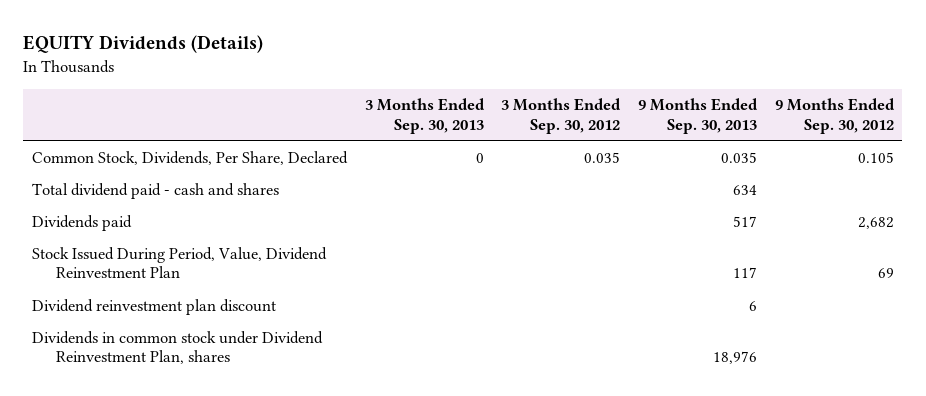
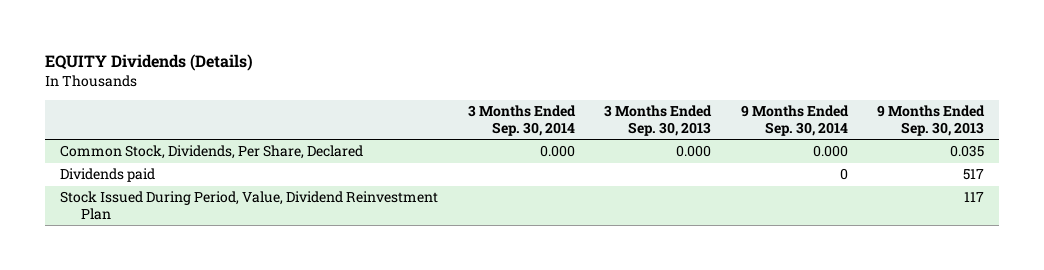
[501,98,622,134] 3 Months Ended Sep. 30, 2012 -> none
[774,98,895,134] 9 Months Ended Sep. 30, 2012 -> none
none -> [467,105,576,136] 3 Months Ended Sep. 30, 2014
none -> [740,105,849,136] 9 Months Ended Sep. 30, 2014
[32,182,280,199] Total dividend paid - cash and shares -> none
[475,152,484,163] 0 -> [676,145,712,158] 0.000
[32,298,277,315] Dividend reinvestment plan discount -> none
[32,330,324,364] Dividends in common stock under Dividend Reinvestment Plan, shares -> none

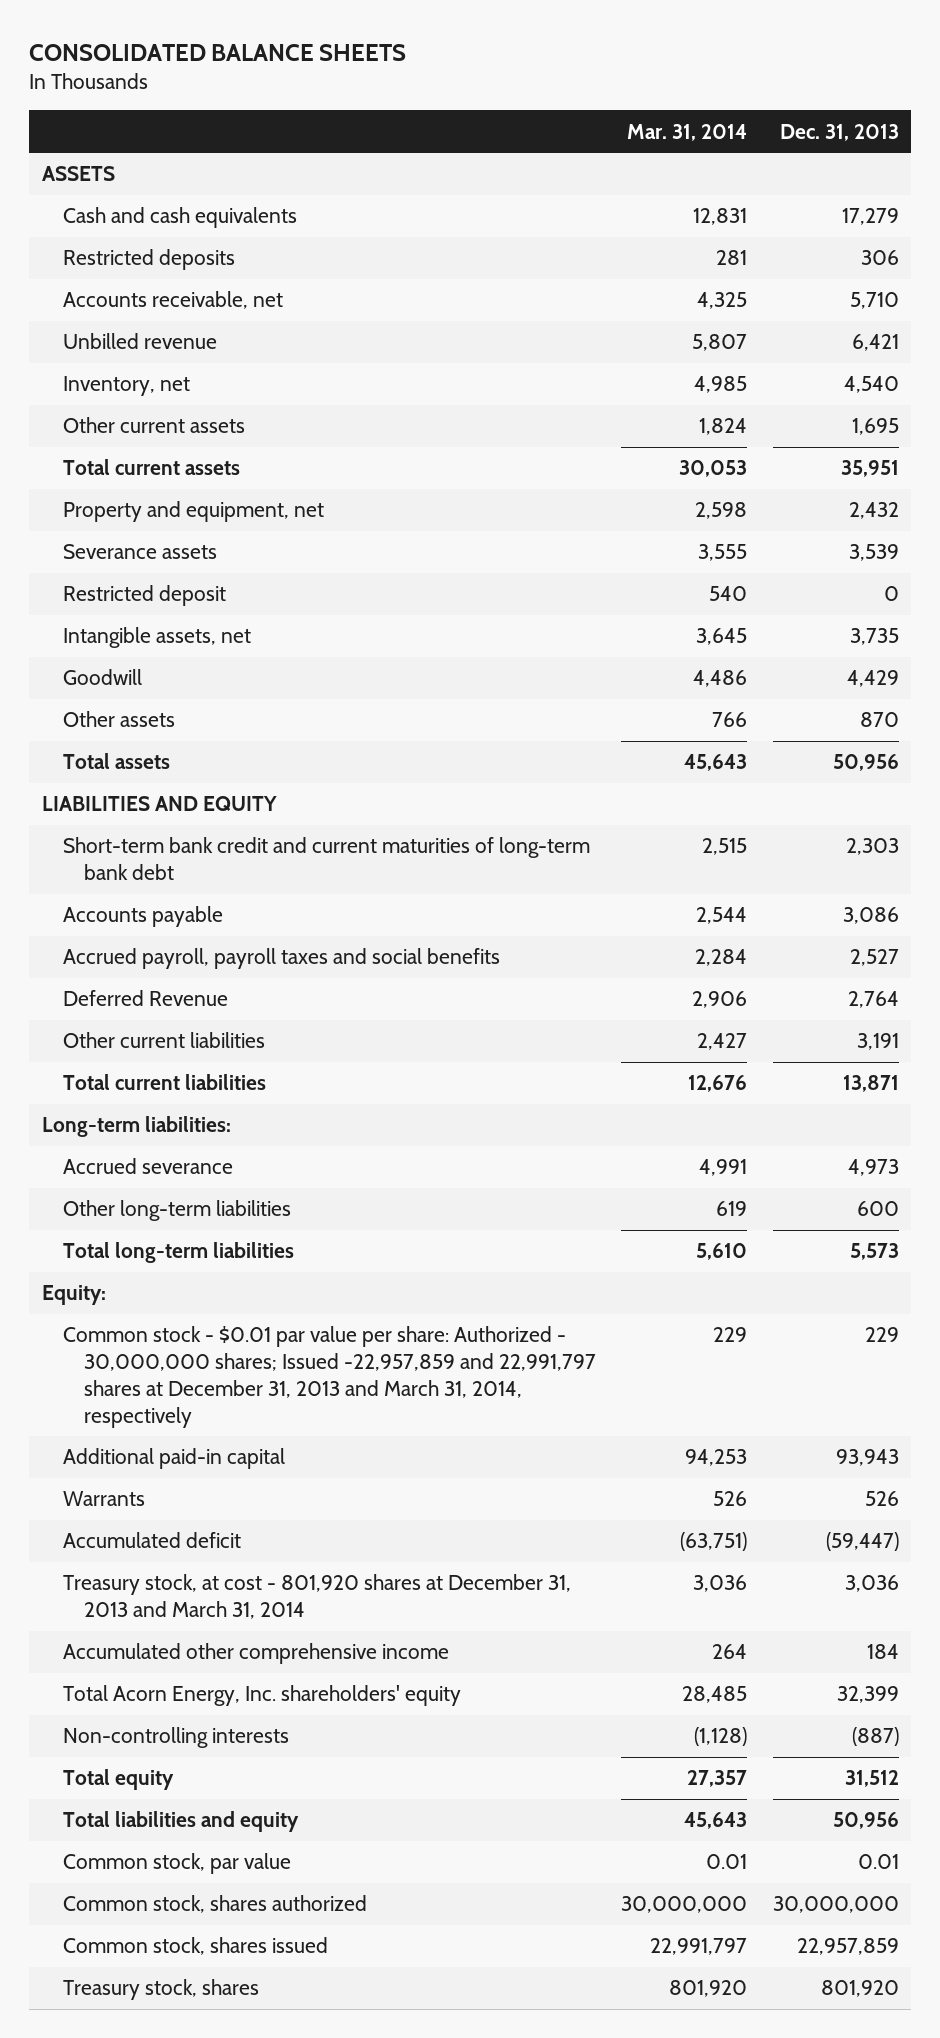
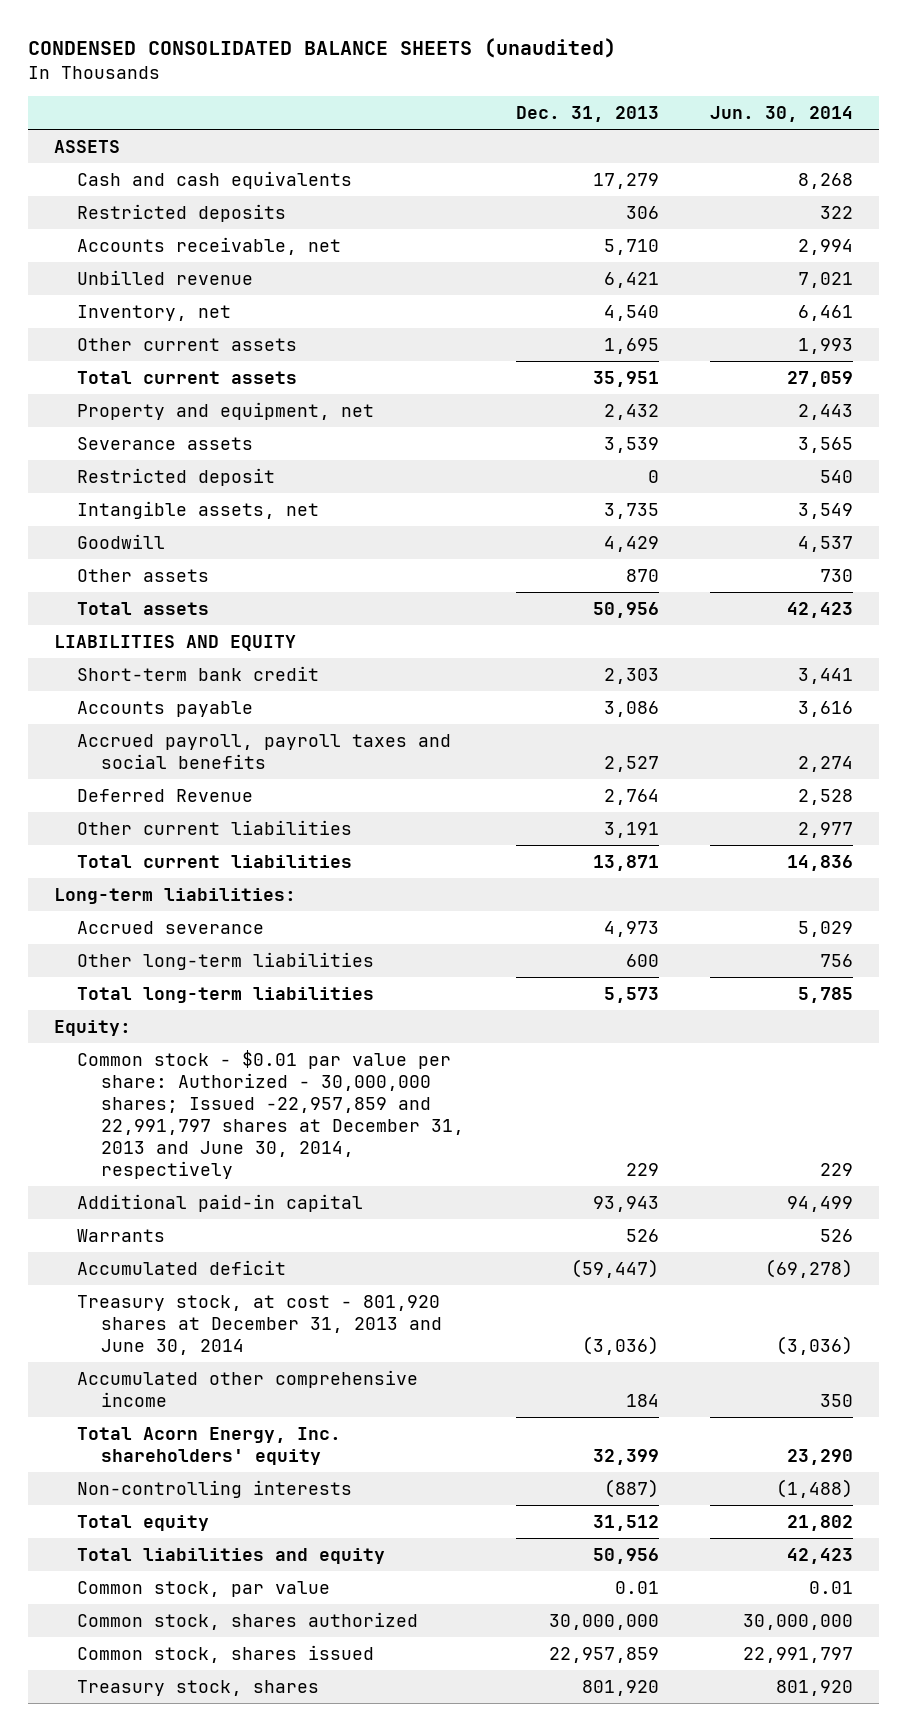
[28,44,406,62] CONSOLIDATED BALANCE SHEETS -> [28,38,617,59] CONDENSED CONSOLIDATED BALANCE SHEETS (unaudited)
[627,123,748,141] Mar. 31, 2014 -> none
none -> [710,106,854,123] Jun. 30, 2014
[62,837,590,881] Short-term bank credit and current maturities of long-term bank debt -> [77,665,320,681] Short-term bank credit
[62,1326,596,1428] Common stock - $0.01 par value per share: Authorized - 30,000,000 shares; Issued -22,957,859 and 22,991,797 shares at December 31, 2013 and March 31, 2014, respectively -> [77,1049,464,1179] Common stock - $0.01 par value per share: Authorized - 30,000,000 shares; Issued -22,957,859 and 22,991,797 shares at December 31, 2013 and June 30, 2014, respectively
[62,1574,571,1620] Treasury stock, at cost - 801,920 shares at December 31, 2013 and March 31, 2014 -> [77,1294,442,1355] Treasury stock, at cost - 801,920 shares at December 31, 2013 and June 30, 2014
[844,1575,899,1593] 3,036 -> [581,1335,659,1355] (3,036)

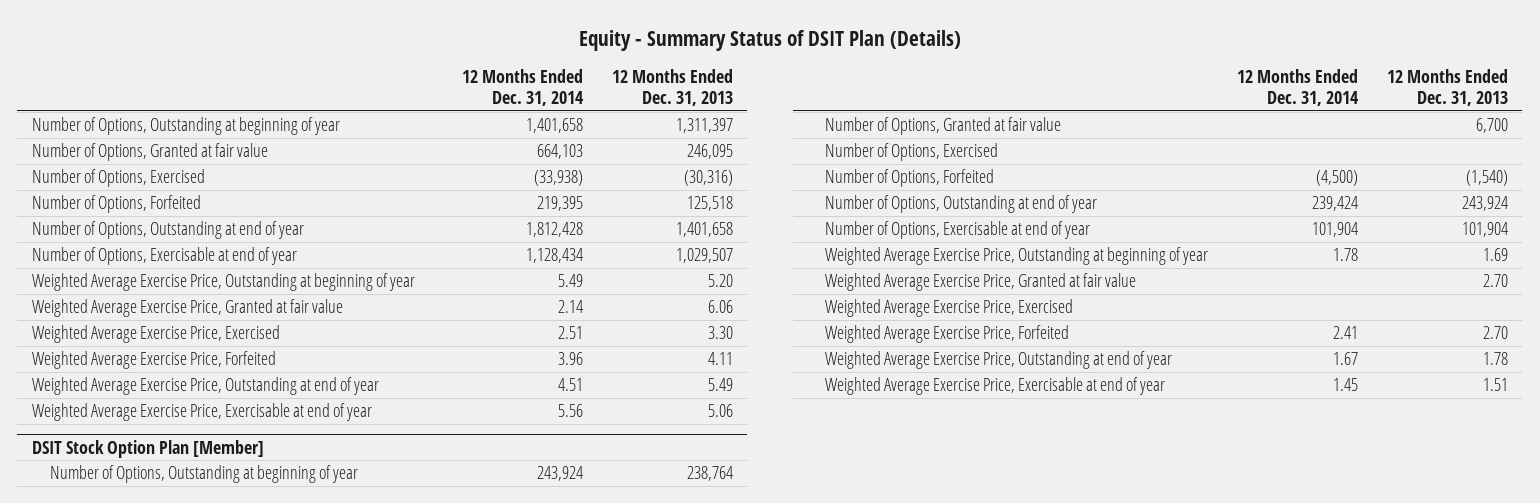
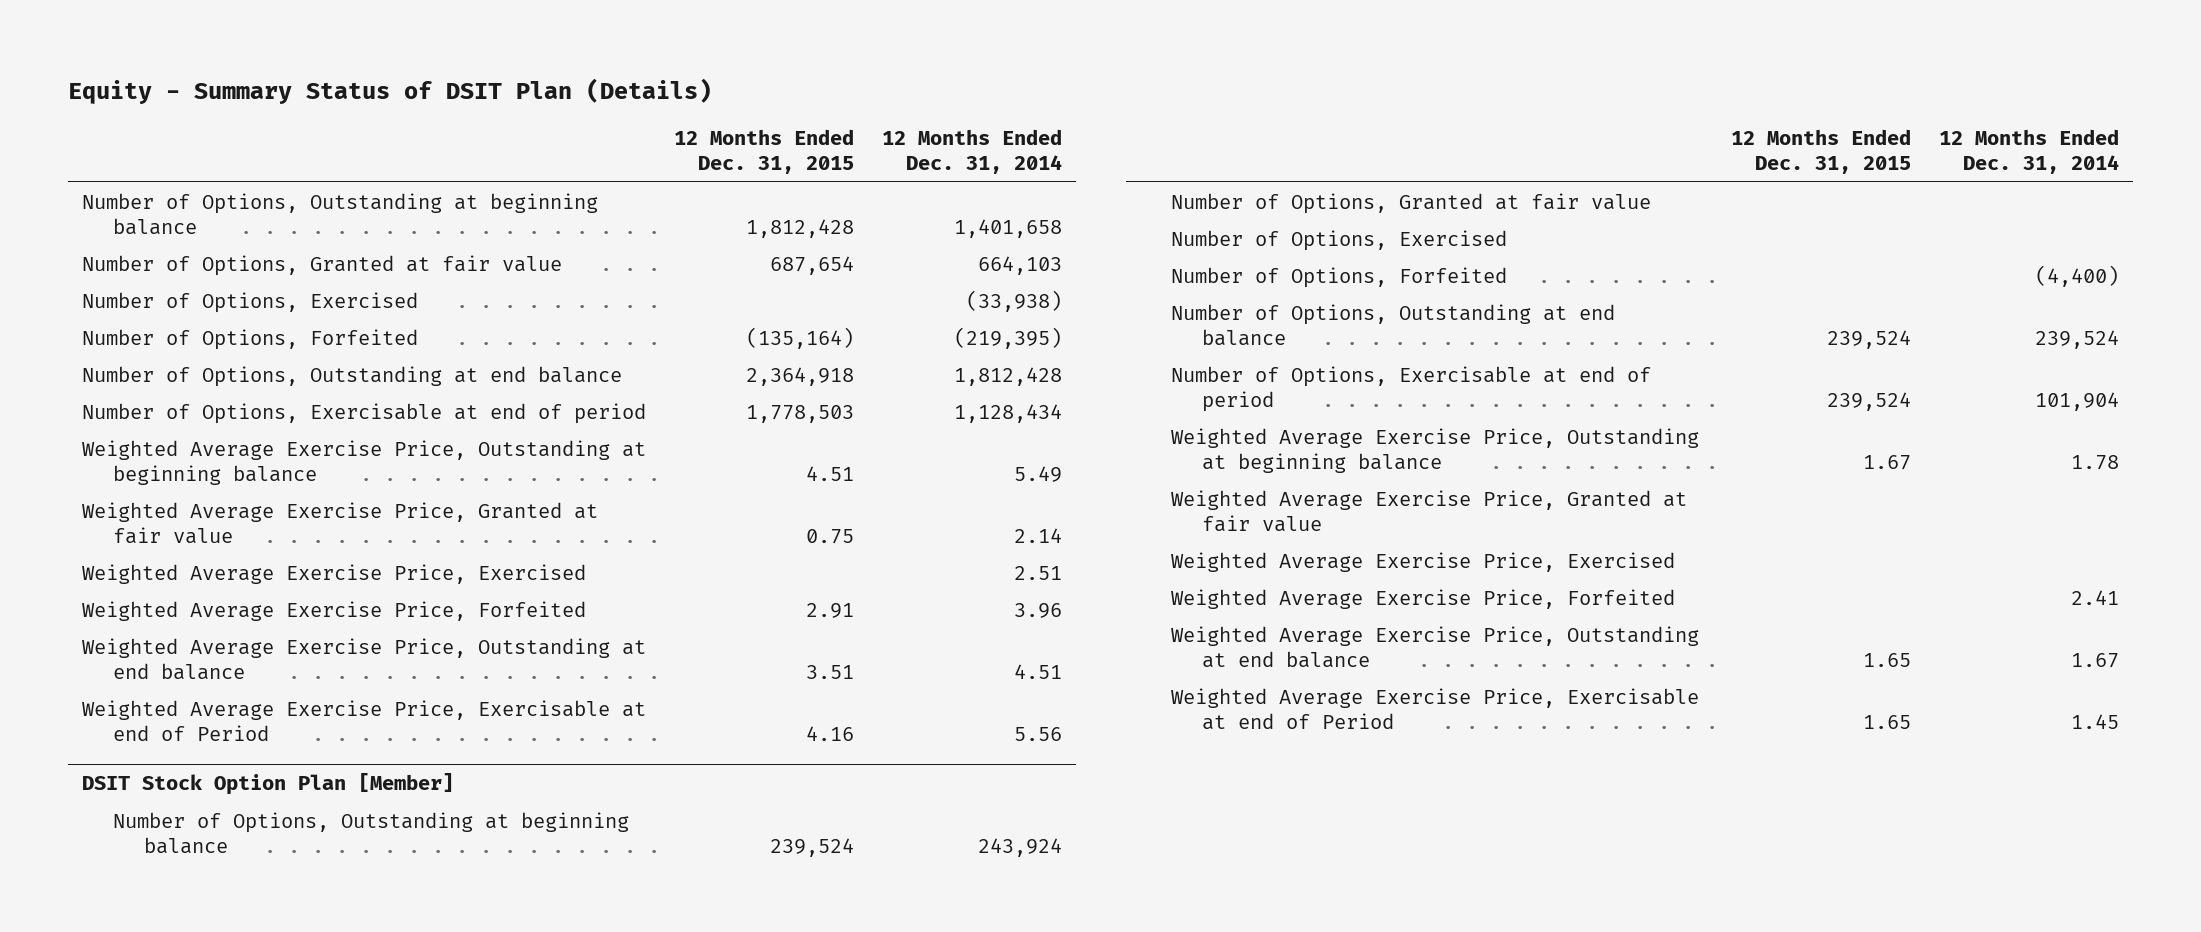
[611,69,733,107] 12 Months Ended Dec. 31, 2013 -> none
none -> [673,129,854,175] 12 Months Ended Dec. 31, 2015
[32,117,341,136] Number of Options, Outstanding at beginning of year -> [82,192,599,235] Number of Options, Outstanding at beginning balance
[536,196,583,212] 219,395 -> [953,326,1062,349] (219,395)
[32,221,305,240] Number of Options, Outstanding at end of year -> [82,365,623,387] Number of Options, Outstanding at end balance
[32,247,298,266] Number of Options, Exercisable at end of year -> [82,402,647,424] Number of Options, Exercisable at end of period
[32,273,416,292] Weighted Average Exercise Price, Outstanding at beginning of year -> [82,439,647,485] Weighted Average Exercise Price, Outstanding at beginning balance
[32,377,380,396] Weighted Average Exercise Price, Outstanding at end of year -> [82,637,647,680] Weighted Average Exercise Price, Outstanding at end balance
[32,403,373,422] Weighted Average Exercise Price, Exercisable at end of year -> [82,699,647,741] Weighted Average Exercise Price, Exercisable at end of Period
[49,465,358,484] Number of Options, Outstanding at beginning of year -> [113,811,630,854] Number of Options, Outstanding at beginning balance
[1315,170,1358,187] (4,500) -> [2035,264,2120,287] (4,400)
[824,195,1097,214] Number of Options, Outstanding at end of year -> [1170,303,1615,346] Number of Options, Outstanding at end balance
[1311,196,1358,212] 239,424 -> [2035,329,2120,349] 239,524
[824,221,1090,240] Number of Options, Exercisable at end of year -> [1170,365,1651,412] Number of Options, Exercisable at end of period
[824,247,1208,266] Weighted Average Exercise Price, Outstanding at beginning of year -> [1170,427,1699,473] Weighted Average Exercise Price, Outstanding at beginning balance
[824,351,1172,370] Weighted Average Exercise Price, Outstanding at end of year -> [1170,625,1699,668] Weighted Average Exercise Price, Outstanding at end balance
[824,377,1165,396] Weighted Average Exercise Price, Exercisable at end of year -> [1170,687,1699,730] Weighted Average Exercise Price, Exercisable at end of Period

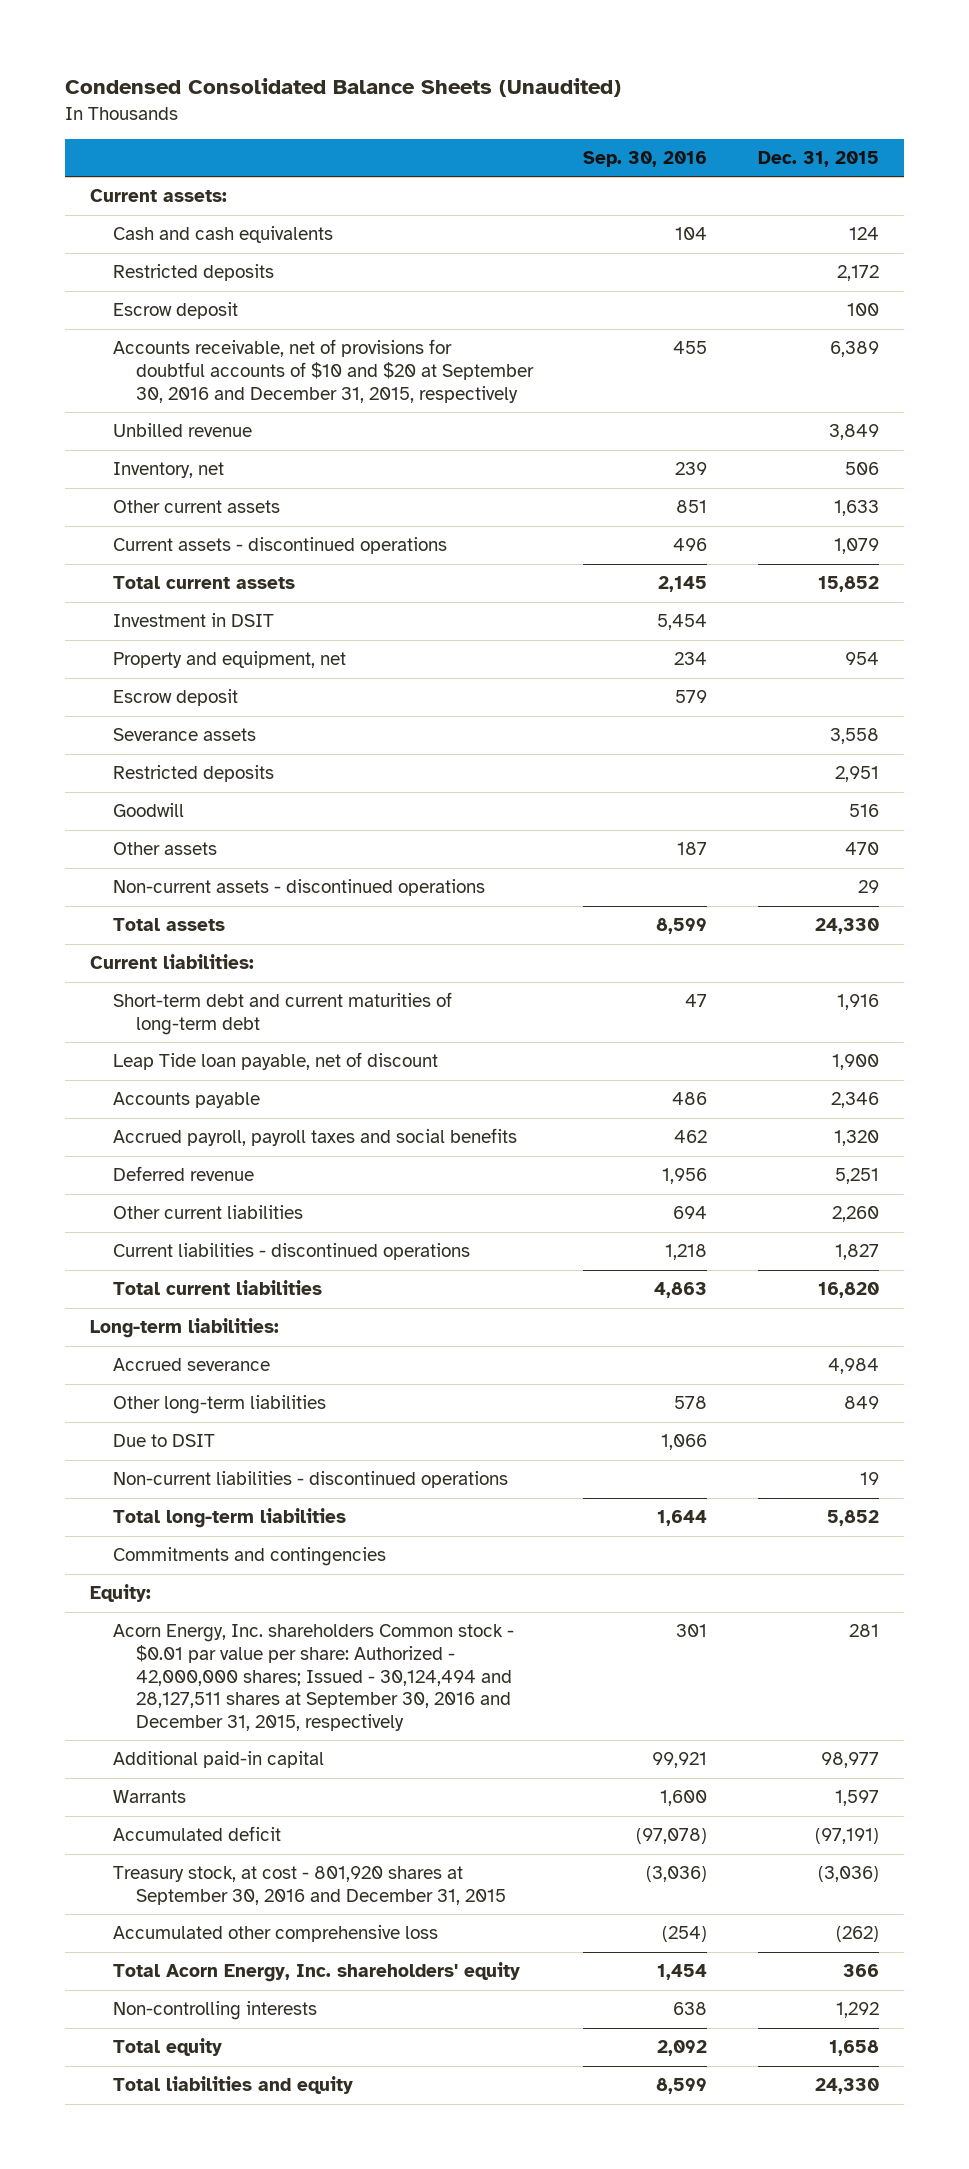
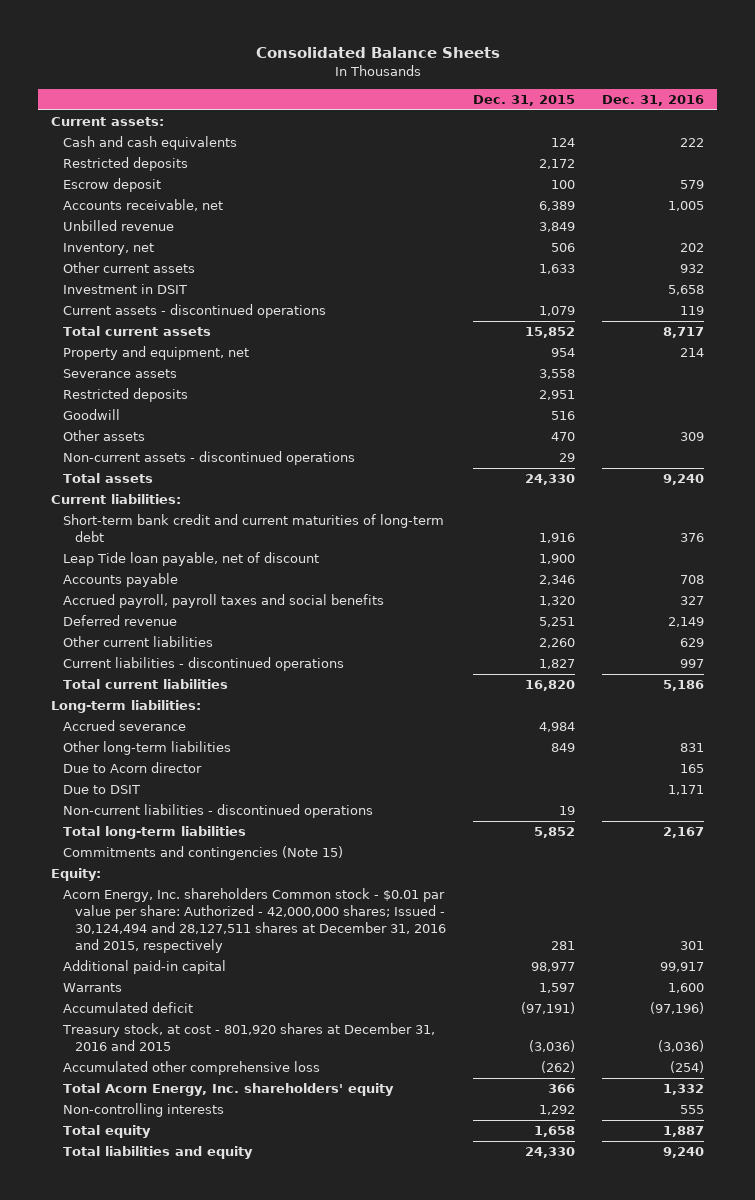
[65,78,622,98] Condensed Consolidated Balance Sheets (Unaudited) -> [255,47,500,59] Consolidated Balance Sheets
[583,151,708,168] Sep. 30, 2016 -> none
none -> [601,95,704,107] Dec. 31, 2016
[113,339,534,403] Accounts receivable, net of provisions for doubtful accounts of $10 and $20 at September 30, 2016 and December 31, 2015, respectively -> [63,199,224,212] Accounts receivable, net
[113,613,275,628] Investment in DSIT -> [63,284,188,295] Investment in DSIT
[113,689,239,707] Escrow deposit -> none
[113,992,453,1035] Short-term debt and current maturities of long-term debt -> [63,514,445,543] Short-term bank credit and current maturities of long-term debt
none -> [63,762,203,774] Due to Acorn director
[113,1547,387,1567] Commitments and contingencies -> [63,846,344,861] Commitments and contingencies (Note 15)
[113,1624,515,1731] Acorn Energy, Inc. shareholders Common stock - $0.01 par value per share: Authorized - 42,000,000 shares; Issued - 30,124,494 and 28,127,511 shares at September 30, 2016 and December 31, 2015, respectively -> [63,888,447,954] Acorn Energy, Inc. shareholders Common stock - $0.01 par value per share: Authorized - 42,000,000 shares; Issued - 30,124,494 and 28,127,511 shares at December 31, 2016 and 2015, respectively
[113,1866,506,1905] Treasury stock, at cost - 801,920 shares at September 30, 2016 and December 31, 2015 -> [62,1023,436,1052] Treasury stock, at cost - 801,920 shares at December 31, 2016 and 2015

